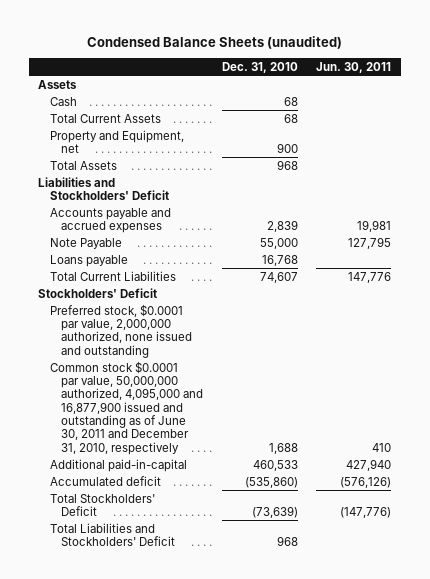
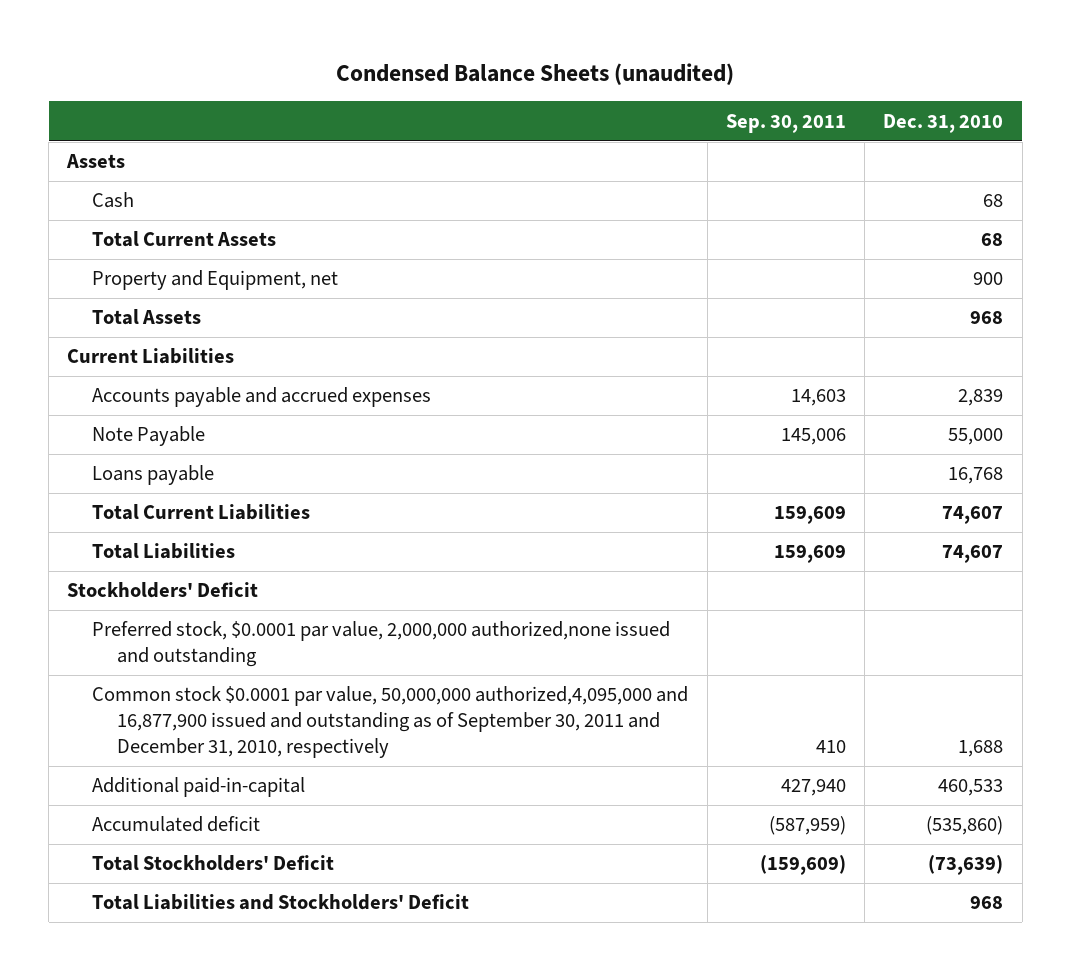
[316,61,392,73] Jun. 30, 2011 -> none
none -> [725,113,846,133] Sep. 30, 2011
[38,176,169,201] Liabilities and Stockholders' Deficit -> none
none -> [67,348,235,365] Current Liabilities
none -> [92,543,236,560] Total Liabilities
[49,303,193,358] Preferred stock, $0.0001 par value, 2,000,000 authorized, none issued and outstanding -> [92,621,671,668] Preferred stock, $0.0001 par value, 2,000,000 authorized,none issued and outstanding
[49,360,204,455] Common stock $0.0001 par value, 50,000,000 authorized, 4,095,000 and 16,877,900 issued and outstanding as of June 30, 2011 and December 31, 2010, respectively -> [92,686,689,759] Common stock $0.0001 par value, 50,000,000 authorized,4,095,000 and 16,877,900 issued and outstanding as of September 30, 2011 and December 31, 2010, respectively

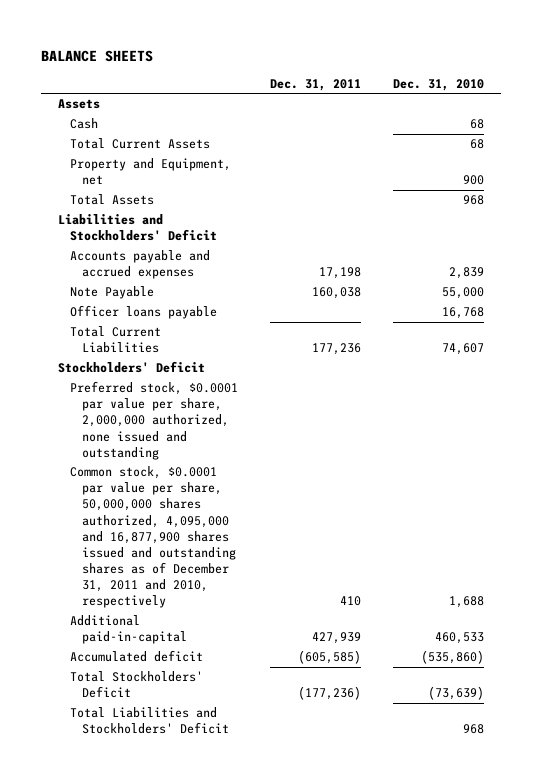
[336,62,735,85] Condensed Balance Sheets (unaudited) -> [41,50,154,63] BALANCE SHEETS
[725,113,846,133] Sep. 30, 2011 -> none
none -> [270,78,362,91] Dec. 31, 2011
[67,348,235,365] Current Liabilities -> none
none -> [57,214,218,242] Liabilities and Stockholders' Deficit
[92,465,215,486] Loans payable -> [70,305,218,320] Officer loans payable
[92,543,236,560] Total Liabilities -> none
[92,621,671,668] Preferred stock, $0.0001 par value, 2,000,000 authorized,none issued and outstanding -> [70,381,239,460] Preferred stock, $0.0001 par value per share, 2,000,000 authorized, none issued and outstanding
[92,686,689,759] Common stock $0.0001 par value, 50,000,000 authorized,4,095,000 and 16,877,900 issued and outstanding as of September 30, 2011 and December 31, 2010, respectively -> [70,466,237,609] Common stock, $0.0001 par value per share, 50,000,000 shares authorized, 4,095,000 and 16,877,900 shares issued and outstanding shares as of December 31, 2011 and 2010, respectively

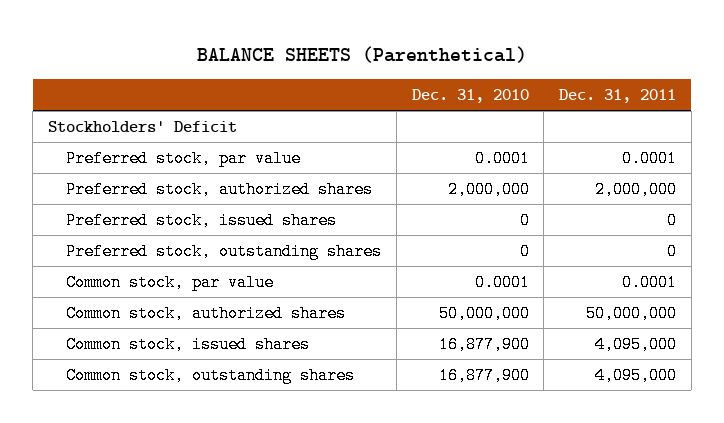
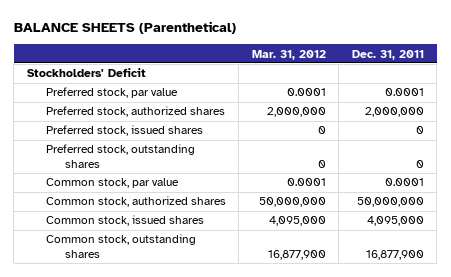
[411,89,529,104] Dec. 31, 2010 -> none
none -> [251,49,326,60] Mar. 31, 2012
[594,367,677,385] 4,095,000 -> [365,250,424,261] 16,877,900

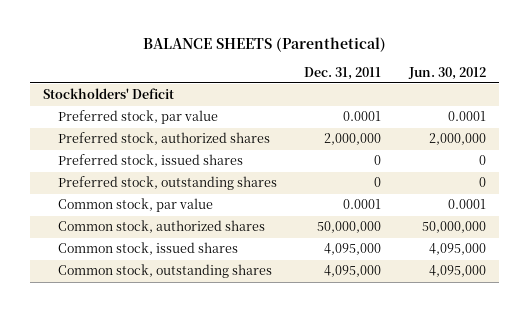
[251,49,326,60] Mar. 31, 2012 -> none
none -> [407,66,486,80] Jun. 30, 2012
[365,250,424,261] 16,877,900 -> [324,265,382,278] 4,095,000

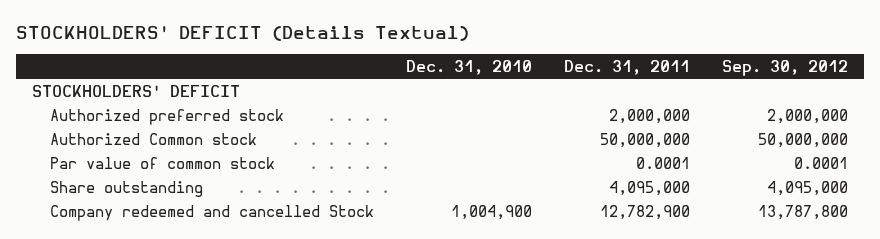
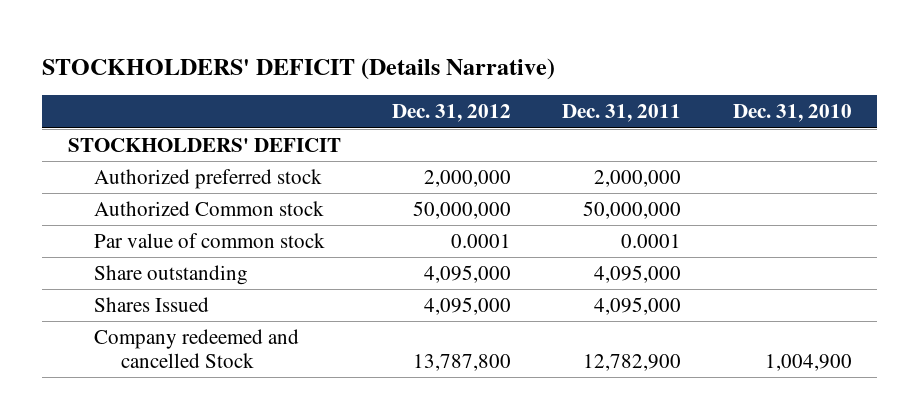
[16,26,470,42] STOCKHOLDERS' DEFICIT (Details Textual) -> [42,57,556,80] STOCKHOLDERS' DEFICIT (Details Narrative)
[722,60,849,77] Sep. 30, 2012 -> none
none -> [392,104,512,123] Dec. 31, 2012
none -> [94,296,210,312] Shares Issued

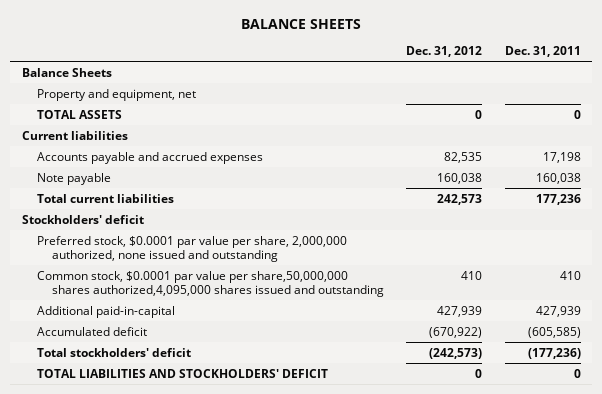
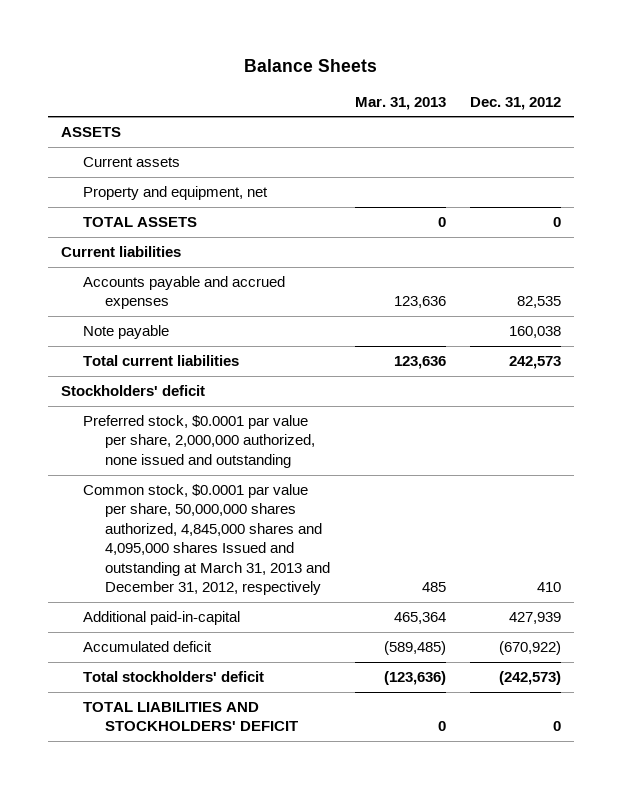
[241,18,362,29] BALANCE SHEETS -> [243,58,377,72] Balance Sheets
[504,46,581,58] Dec. 31, 2011 -> none
none -> [354,96,446,110] Mar. 31, 2013
[21,67,112,77] Balance Sheets -> none
none -> [60,126,121,137] ASSETS
none -> [82,156,180,167] Current assets
[36,270,384,297] Common stock, $0.0001 par value per share,50,000,000 shares authorized,4,095,000 shares issued and outstanding -> [82,483,331,596] Common stock, $0.0001 par value per share, 50,000,000 shares authorized, 4,845,000 shares and 4,095,000 shares Issued and outstanding at March 31, 2013 and December 31, 2012, respectively

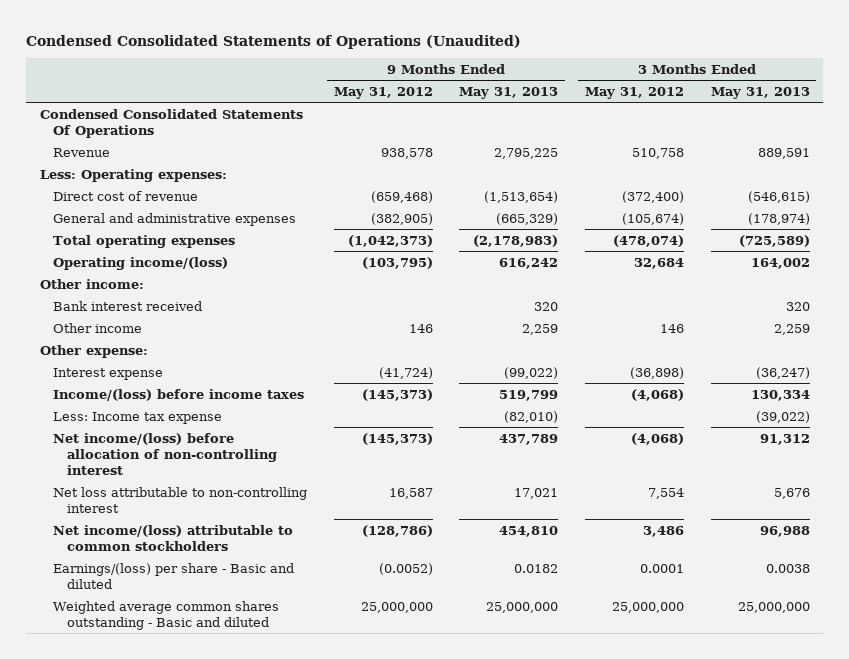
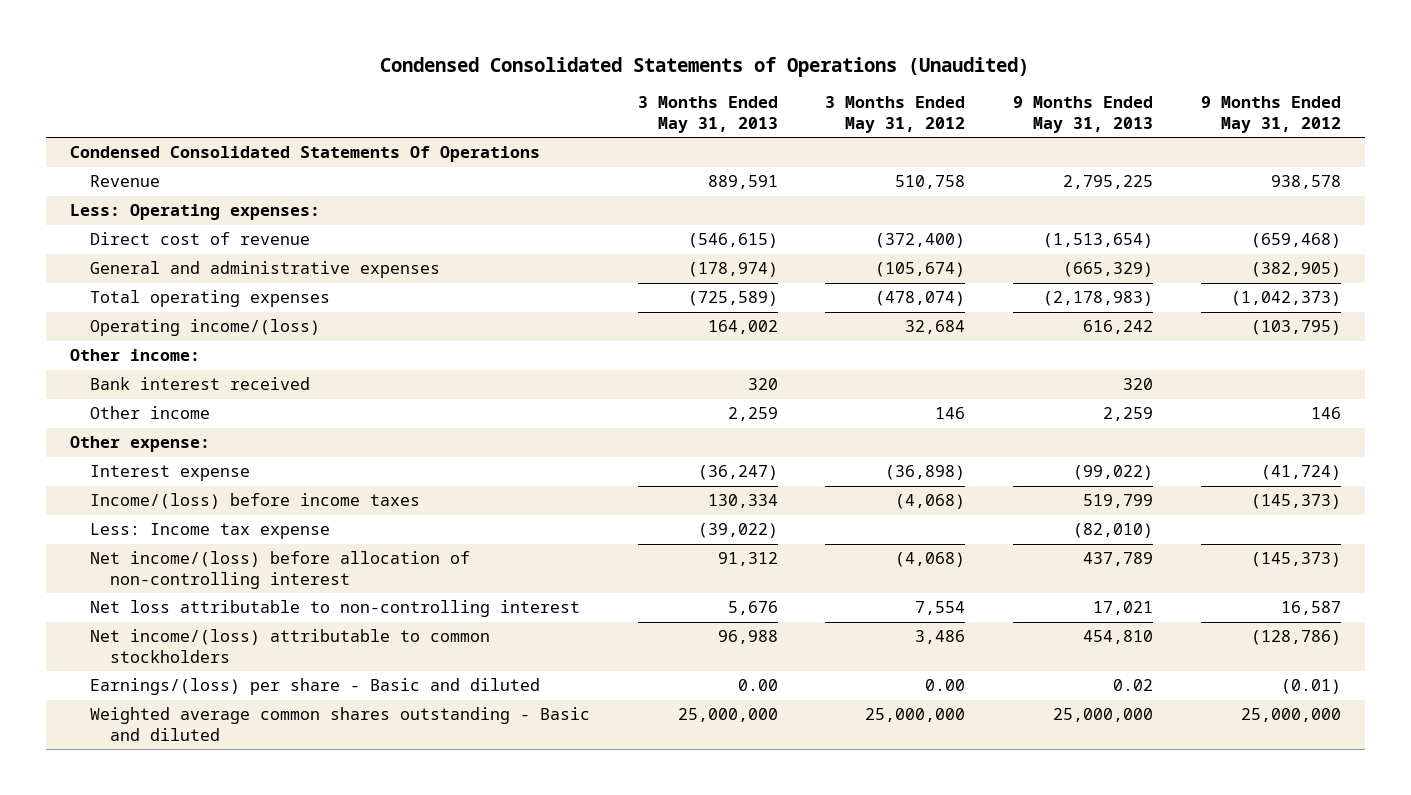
[378,562,433,575] (0.0052) -> [1280,679,1341,695] (0.01)
[514,563,559,573] 0.0182 -> [1112,679,1153,692] 0.02
[640,563,685,573] 0.0001 -> [925,679,966,692] 0.00
[765,563,810,573] 0.0038 -> [737,679,778,692] 0.00

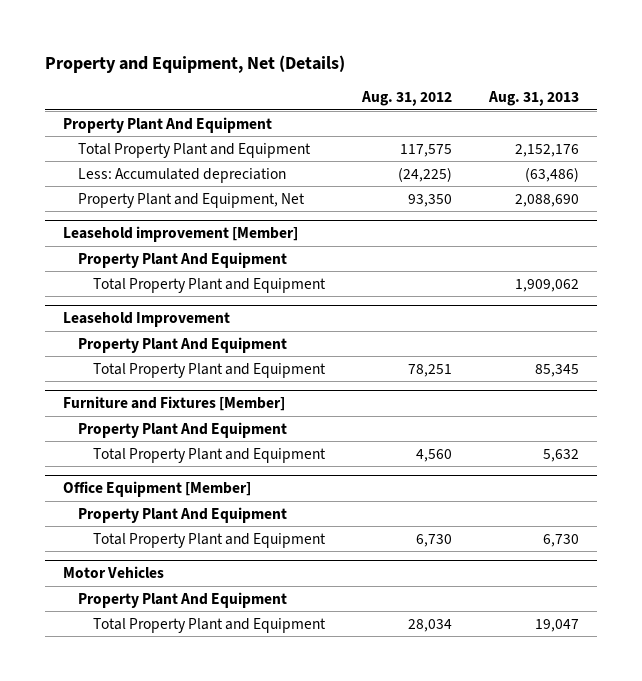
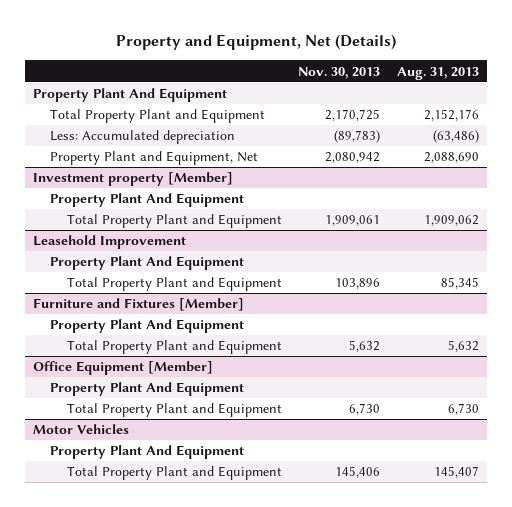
[360,91,452,107] Aug. 31, 2012 -> none
none -> [298,66,381,79] Nov. 30, 2013
[63,225,299,242] Leasehold improvement [Member] -> none
none -> [32,172,233,187] Investment property [Member]
[534,618,579,632] 19,047 -> [433,466,479,479] 145,407

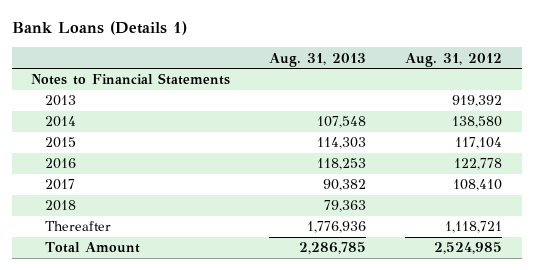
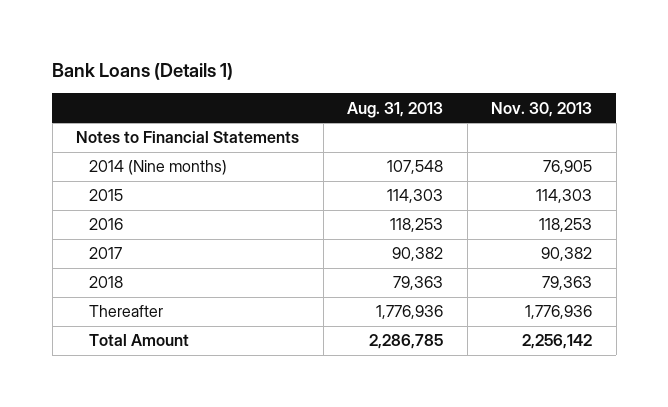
[405,52,503,67] Aug. 31, 2012 -> none
none -> [491,101,593,117] Nov. 30, 2013
[44,95,76,107] 2013 -> none
[44,116,76,128] 2014 -> [88,160,227,176] 2014 (Nine months)

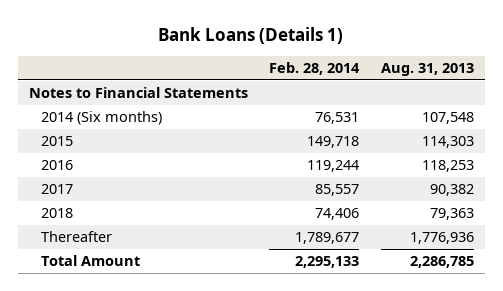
[491,101,593,117] Nov. 30, 2013 -> none
none -> [269,62,361,76] Feb. 28, 2014
[88,160,227,176] 2014 (Nine months) -> [41,111,163,126] 2014 (Six months)

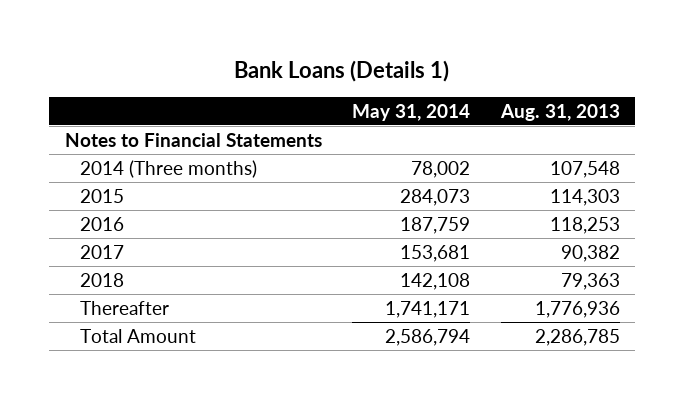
[269,62,361,76] Feb. 28, 2014 -> none
none -> [352,103,471,121] May 31, 2014
[41,111,163,126] 2014 (Six months) -> [79,159,257,178] 2014 (Three months)

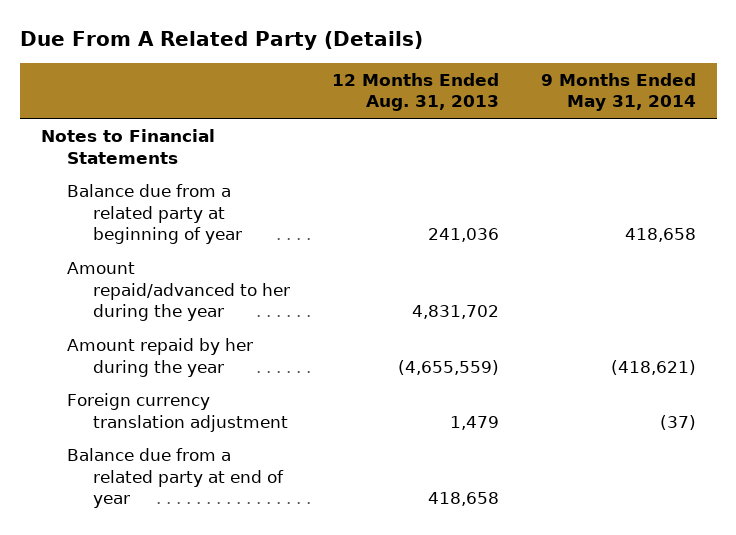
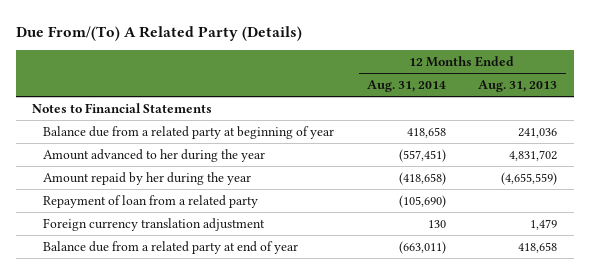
[19,30,423,50] Due From A Related Party (Details) -> [15,25,302,41] Due From/(To) A Related Party (Details)
[540,72,696,112] 9 Months Ended May 31, 2014 -> none
none -> [366,80,446,93] Aug. 31, 2014
[66,261,290,322] Amount repaid/advanced to her during the year -> [43,148,266,162] Amount advanced to her during the year
none -> [43,194,259,208] Repayment of loan from a related party

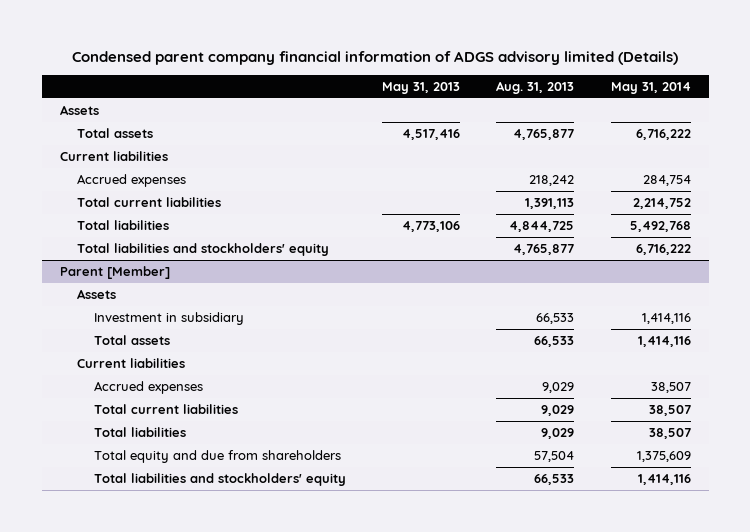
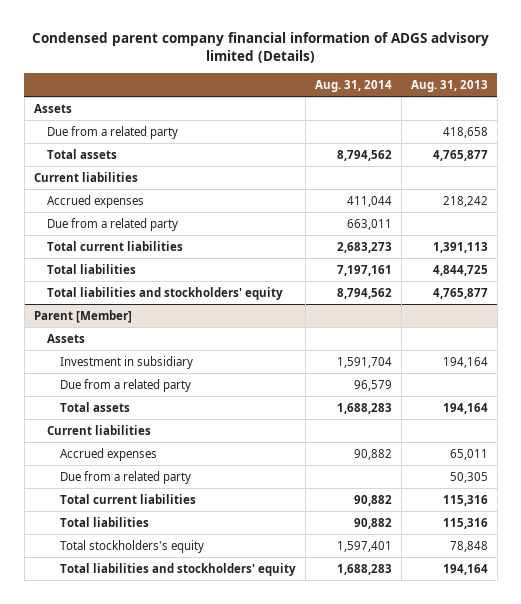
[382,82,461,95] May 31, 2013 -> none
[610,82,691,95] May 31, 2014 -> none
none -> [315,79,393,92] Aug. 31, 2014
none -> [47,125,179,139] Due from a related party
none -> [47,217,179,231] Due from a related party
[536,312,575,324] 66,533 -> [442,356,488,368] 194,164
none -> [60,378,192,392] Due from a related party
[534,335,575,347] 66,533 -> [442,402,488,414] 194,164
[542,381,575,393] 9,029 -> [449,448,488,460] 65,011
none -> [60,470,192,484] Due from a related party
[541,404,575,416] 9,029 -> [442,494,488,506] 115,316
[541,427,575,439] 9,029 -> [442,517,488,529] 115,316
[94,449,342,463] Total equity and due from shareholders -> [60,539,205,553] Total stockholders's equity
[534,450,575,462] 57,504 -> [449,540,488,552] 78,848
[534,473,575,485] 66,533 -> [442,563,488,575] 194,164

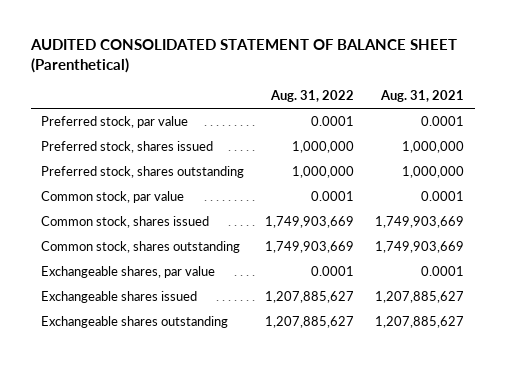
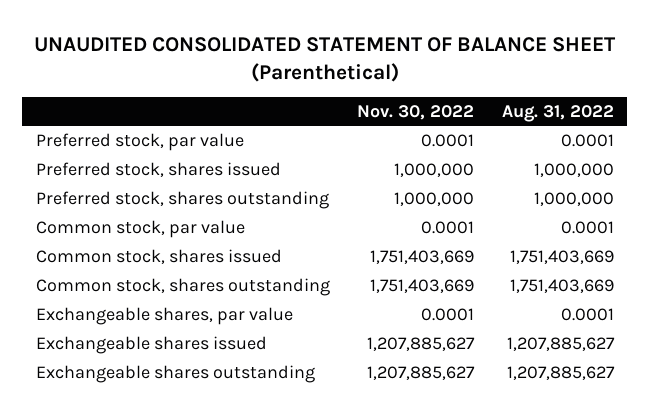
[29,39,457,74] AUDITED CONSOLIDATED STATEMENT OF BALANCE SHEET (Parenthetical) -> [33,36,616,82] UNAUDITED CONSOLIDATED STATEMENT OF BALANCE SHEET (Parenthetical)
[380,90,465,103] Aug. 31, 2021 -> none
none -> [357,104,475,120] Nov. 30, 2022
[265,216,355,229] 1,749,903,669 -> [509,250,614,265] 1,751,403,669
[265,241,355,254] 1,749,903,669 -> [509,279,614,294] 1,751,403,669

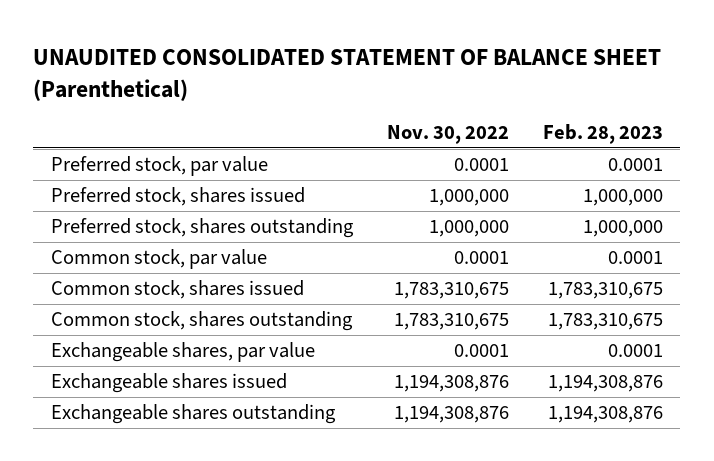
[501,104,614,122] Aug. 31, 2022 -> none
none -> [543,124,664,145] Feb. 28, 2023
[370,250,475,265] 1,751,403,669 -> [393,282,509,300] 1,783,310,675
[370,279,475,294] 1,751,403,669 -> [393,313,509,331] 1,783,310,675
[367,337,476,352] 1,207,885,627 -> [393,375,509,393] 1,194,308,876
[367,366,476,381] 1,207,885,627 -> [393,406,509,424] 1,194,308,876

